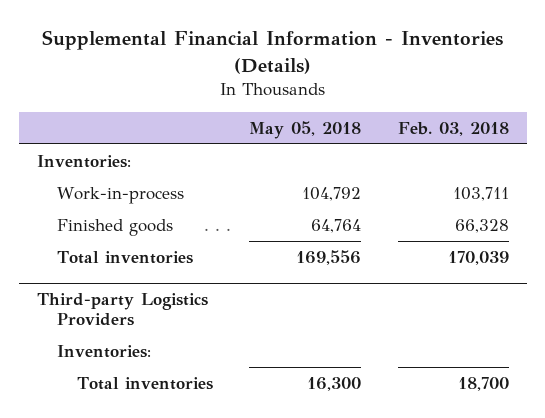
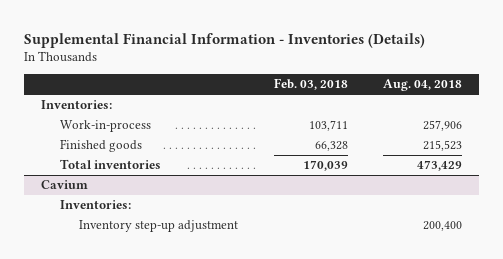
[249,120,362,139] May 05, 2018 -> none
none -> [382,79,462,92] Aug. 04, 2018
[36,292,208,327] Third-party Logistics Providers -> none
none -> [41,180,89,190] Cavium
[76,376,213,390] Total inventories -> none
none -> [79,220,239,233] Inventory step-up adjustment

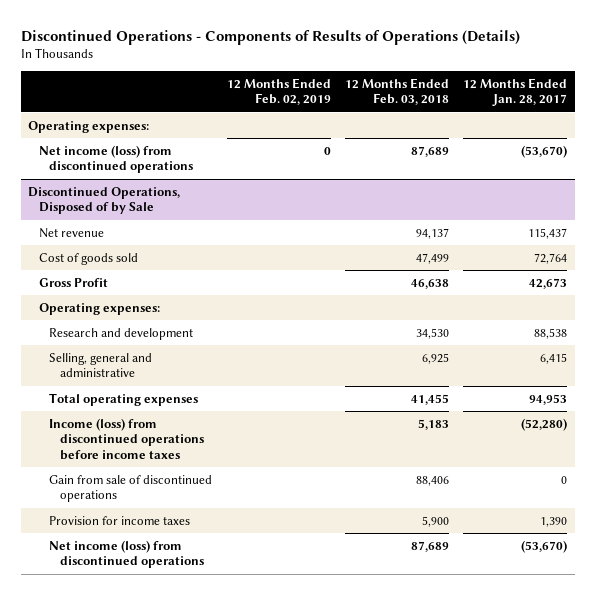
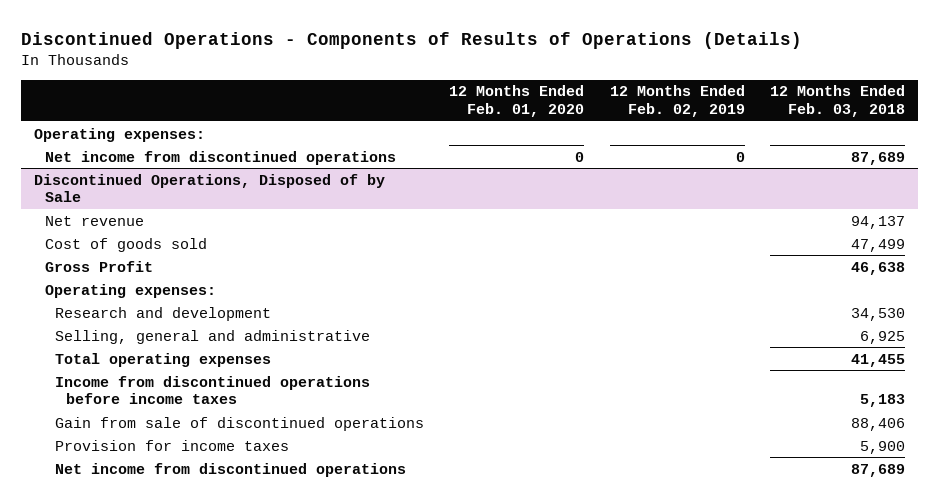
[463,77,568,107] 12 Months Ended Jan. 28, 2017 -> none
none -> [449,85,585,118] 12 Months Ended Feb. 01, 2020
[38,144,194,174] Net income (loss) from discontinued operations -> [44,150,396,165] Net income from discontinued operations
[49,417,204,460] Income (loss) from discontinued operations before income taxes -> [55,375,371,405] Income from discontinued operations before income taxes
[49,539,204,569] Net income (loss) from discontinued operations -> [55,462,407,477] Net income from discontinued operations

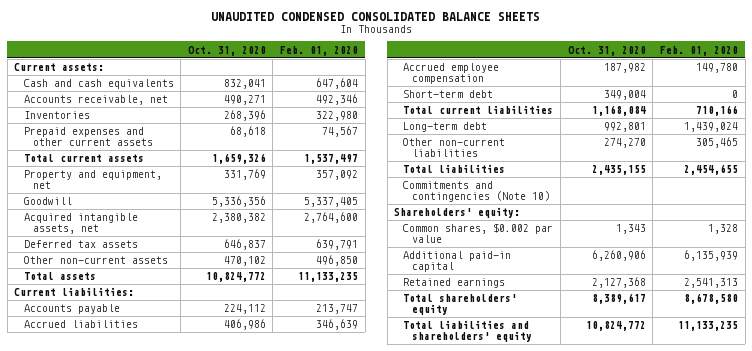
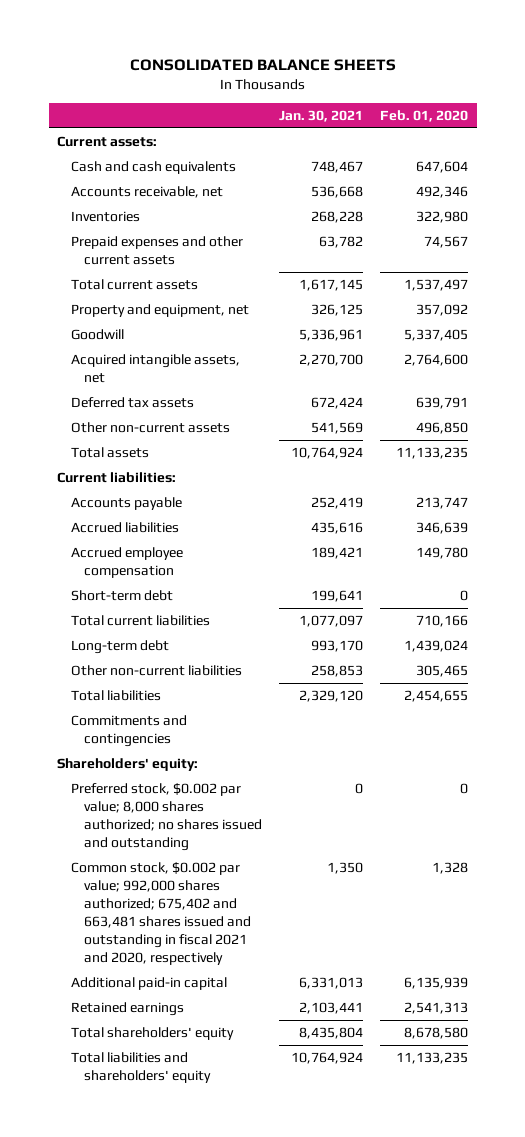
[211,11,541,21] UNAUDITED CONDENSED CONSOLIDATED BALANCE SHEETS -> [129,59,396,72] CONSOLIDATED BALANCE SHEETS
[187,45,266,56] Oct. 31, 2020 -> none
none -> [279,110,364,123] Jan. 30, 2021
[403,181,551,202] Commitments and contingencies (Note 10) -> [70,714,187,747] Commitments and contingencies
none -> [70,782,263,852] Preferred stock, $0.002 par value; 8,000 shares authorized; no shares issued and outstanding
[403,223,554,243] Common shares, $0.002 par value -> [70,861,252,966] Common stock, $0.002 par value; 992,000 shares authorized; 675,402 and 663,481 shares issued and outstanding in fiscal 2021 and 2020, respectively

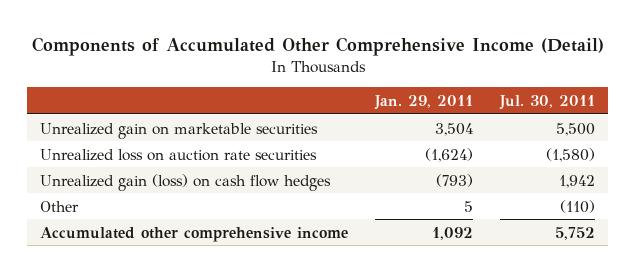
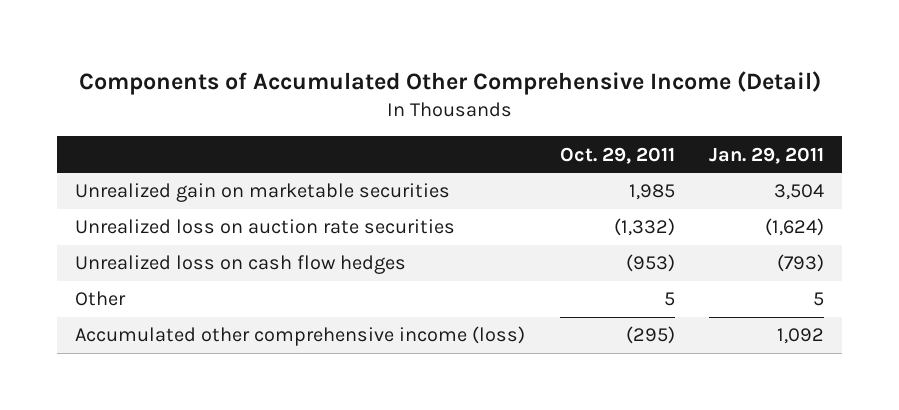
[498,94,595,110] Jul. 30, 2011 -> none
none -> [559,146,675,164] Oct. 29, 2011
[40,173,332,191] Unrealized gain (loss) on cash flow hedges -> [74,255,406,275] Unrealized loss on cash flow hedges
[40,226,349,242] Accumulated other comprehensive income -> [74,326,525,347] Accumulated other comprehensive income (loss)

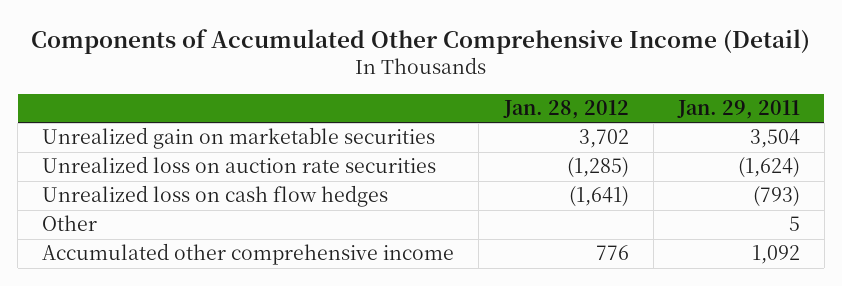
[559,146,675,164] Oct. 29, 2011 -> none
none -> [502,100,629,120] Jan. 28, 2012
[74,326,525,347] Accumulated other comprehensive income (loss) -> [42,243,455,266] Accumulated other comprehensive income

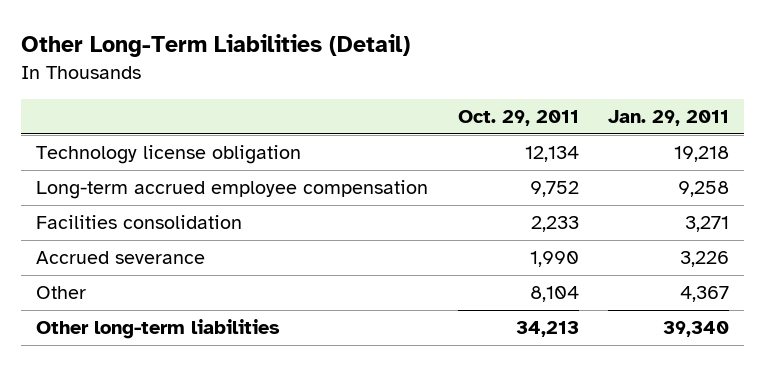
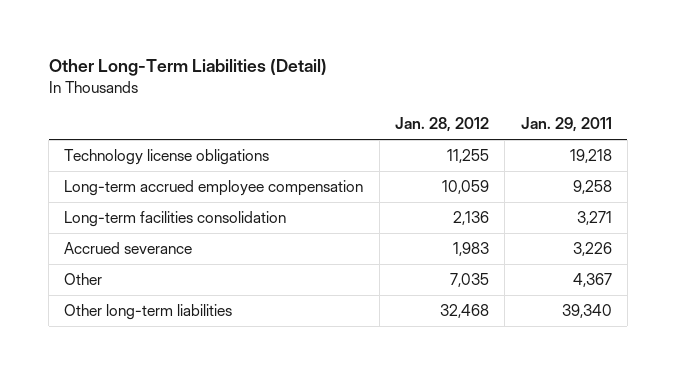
[457,110,579,127] Oct. 29, 2011 -> none
none -> [394,117,489,133] Jan. 28, 2012
[35,145,301,165] Technology license obligation -> [64,149,270,166] Technology license obligations
[35,215,242,230] Facilities consolidation -> [64,211,287,228] Long-term facilities consolidation

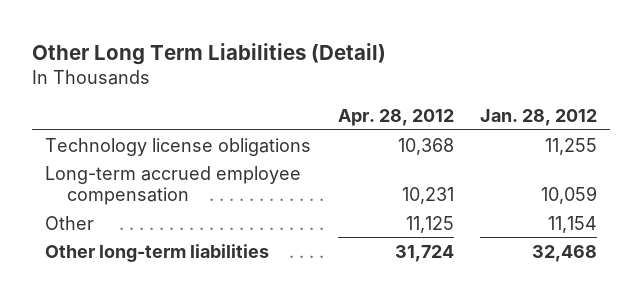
[48,59,327,77] Other Long-Term Liabilities (Detail) -> [31,42,386,65] Other Long Term Liabilities (Detail)
[520,117,612,133] Jan. 29, 2011 -> none
none -> [337,109,454,127] Apr. 28, 2012
[64,211,287,228] Long-term facilities consolidation -> none
[64,242,193,255] Accrued severance -> none
[449,273,489,288] 7,035 -> [548,215,598,233] 11,154

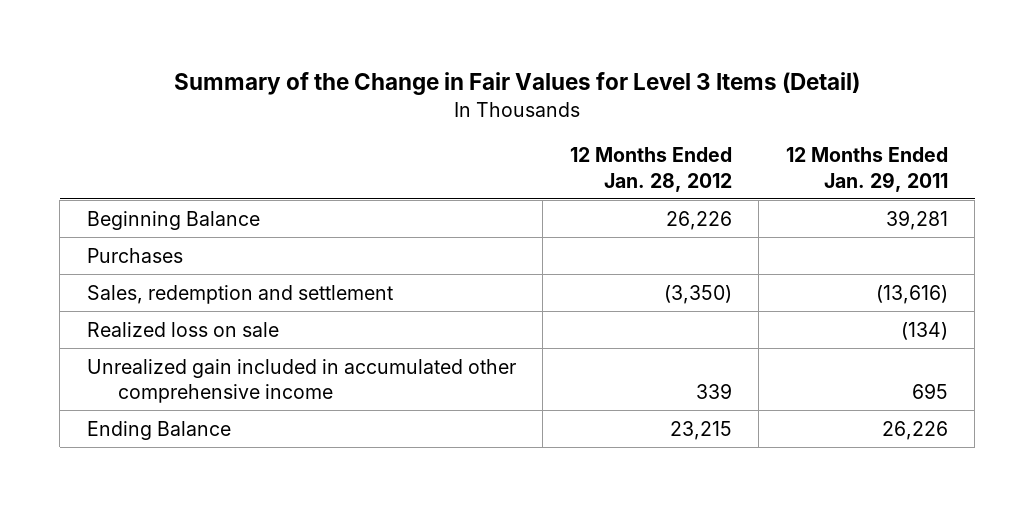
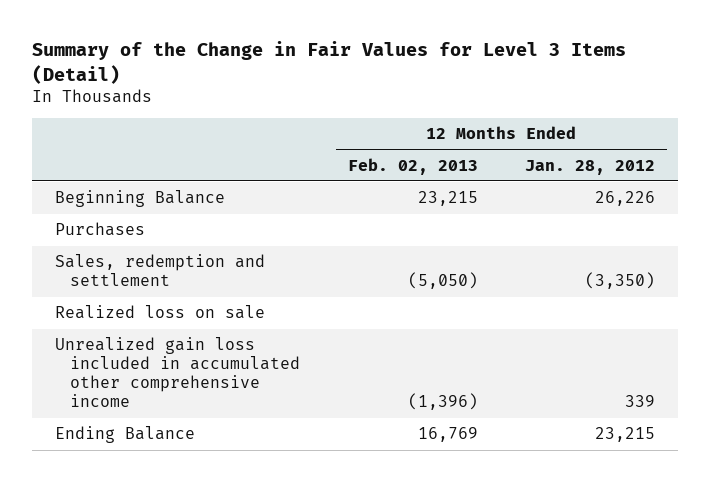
[785,147,948,192] 12 Months Ended Jan. 29, 2011 -> none
none -> [347,157,478,175] Feb. 02, 2013
[86,358,516,403] Unrealized gain included in accumulated other comprehensive income -> [55,337,301,408] Unrealized gain loss included in accumulated other comprehensive income

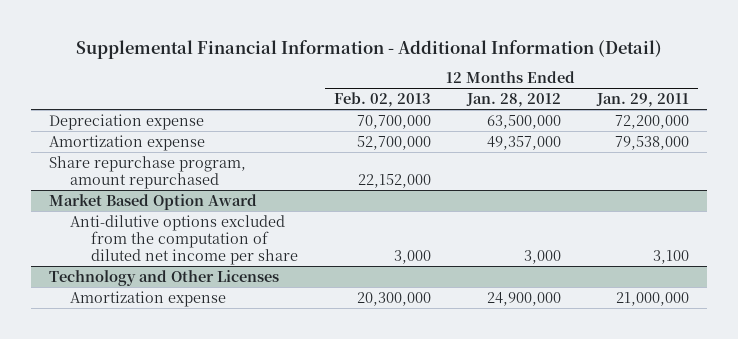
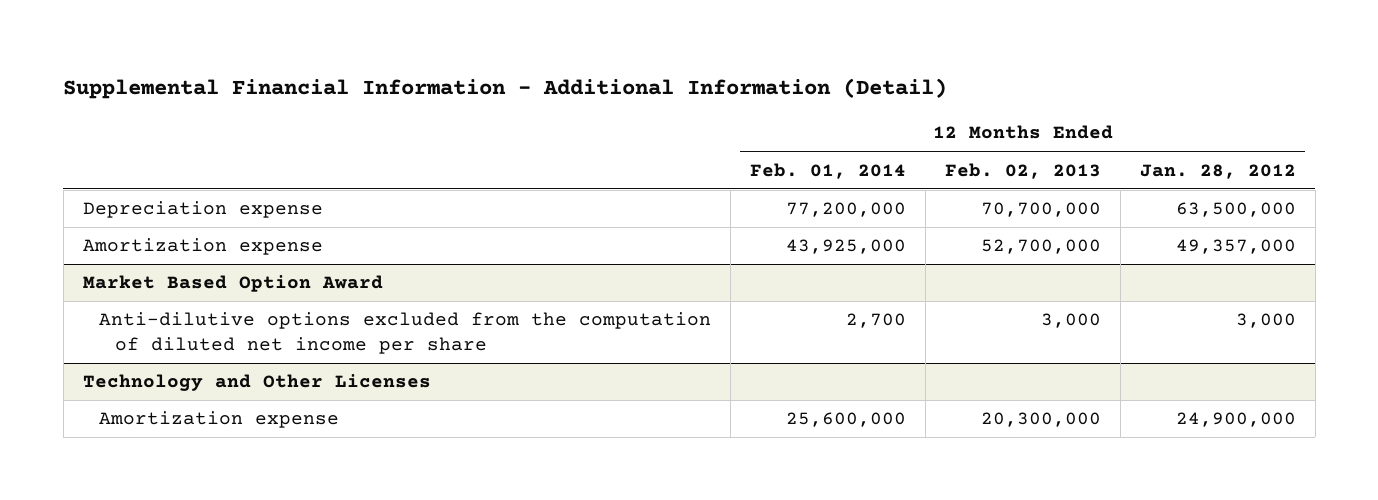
[595,93,689,108] Jan. 29, 2011 -> none
none -> [749,162,906,179] Feb. 01, 2014
[49,155,247,189] Share repurchase program, amount repurchased -> none

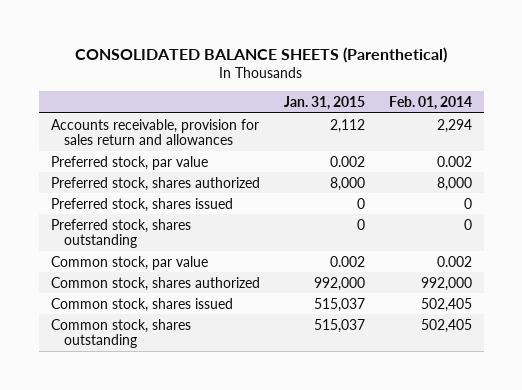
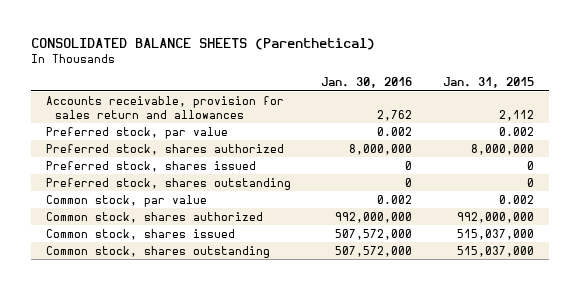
[388,95,472,110] Feb. 01, 2014 -> none
none -> [321,77,413,89] Jan. 30, 2016
[329,176,365,191] 8,000 -> [470,143,534,155] 8,000,000
[313,276,365,291] 992,000 -> [456,211,534,223] 992,000,000
[313,297,365,312] 515,037 -> [456,228,534,240] 515,037,000
[313,318,365,333] 515,037 -> [456,245,534,257] 515,037,000

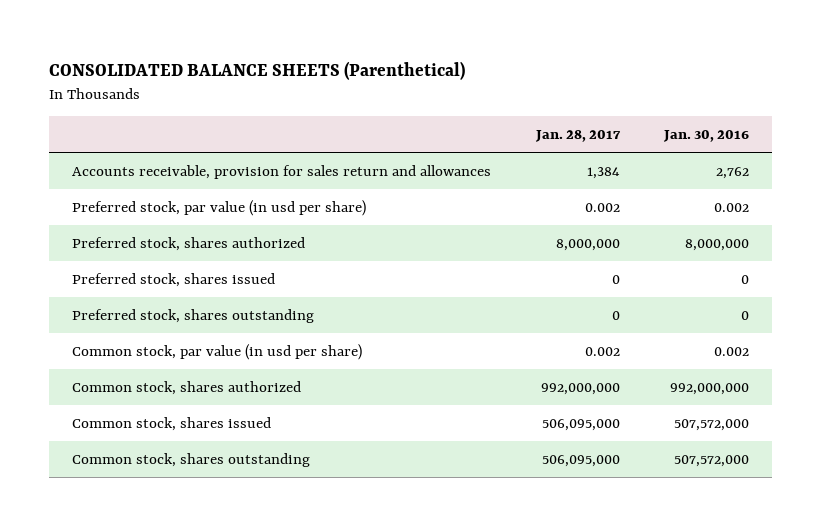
[442,77,534,89] Jan. 31, 2015 -> none
none -> [534,130,621,143] Jan. 28, 2017
[46,126,229,139] Preferred stock, par value -> [71,199,366,216] Preferred stock, par value (in usd per share)
[46,194,208,207] Common stock, par value -> [71,343,362,360] Common stock, par value (in usd per share)

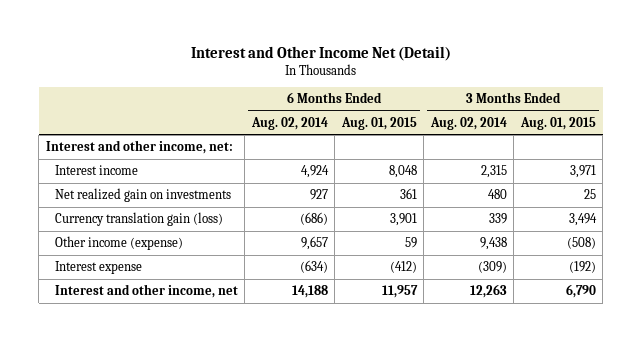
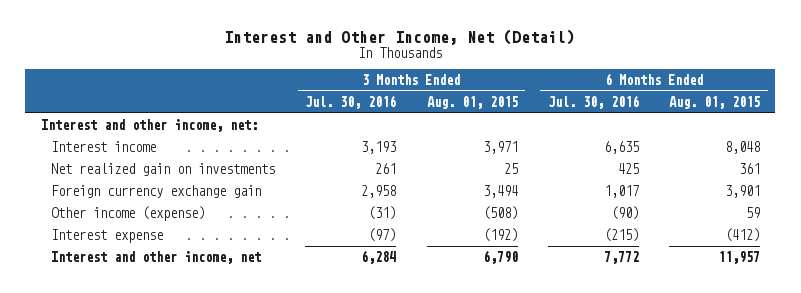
[190,45,451,61] Interest and Other Income Net (Detail) -> [224,28,576,45] Interest and Other Income, Net (Detail)
[250,116,328,130] Aug. 02, 2014 -> none
[429,116,507,130] Aug. 02, 2014 -> none
none -> [305,94,397,109] Jul. 30, 2016
none -> [547,94,639,109] Jul. 30, 2016
[54,212,223,227] Currency translation gain (loss) -> [50,185,261,199] Foreign currency exchange gain

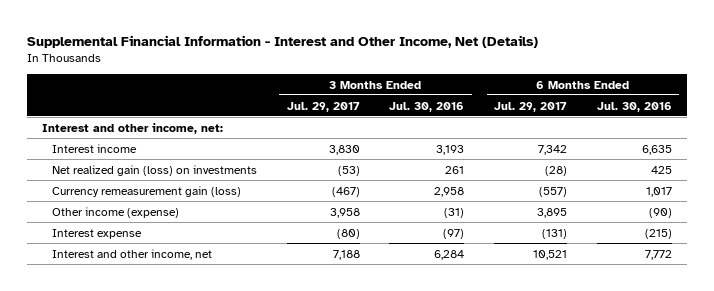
[224,28,576,45] Interest and Other Income, Net (Detail) -> [26,34,538,48] Supplemental Financial Information - Interest and Other Income, Net (Details)
[426,95,518,109] Aug. 01, 2015 -> none
[669,95,761,109] Aug. 01, 2015 -> none
none -> [286,101,360,112] Jul. 29, 2017
none -> [494,101,568,112] Jul. 29, 2017
[50,163,275,177] Net realized gain on investments -> [51,164,257,176] Net realized gain (loss) on investments
[50,185,261,199] Foreign currency exchange gain -> [51,185,241,197] Currency remeasurement gain (loss)

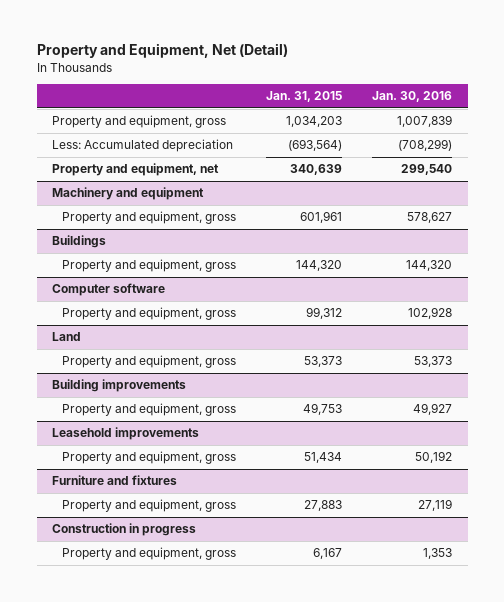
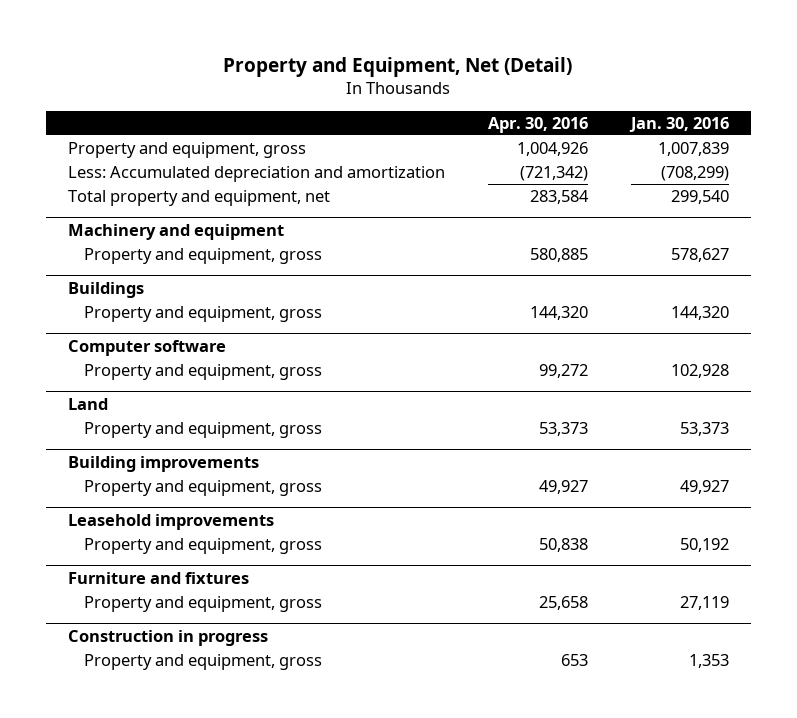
[265,91,342,103] Jan. 31, 2015 -> none
none -> [487,116,588,133] Apr. 30, 2016
[51,139,233,153] Less: Accumulated depreciation -> [67,165,445,182] Less: Accumulated depreciation and amortization
[51,163,219,177] Property and equipment, net -> [67,189,330,206] Total property and equipment, net

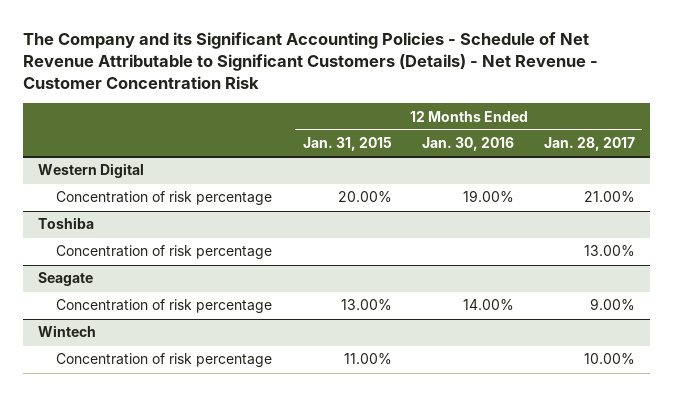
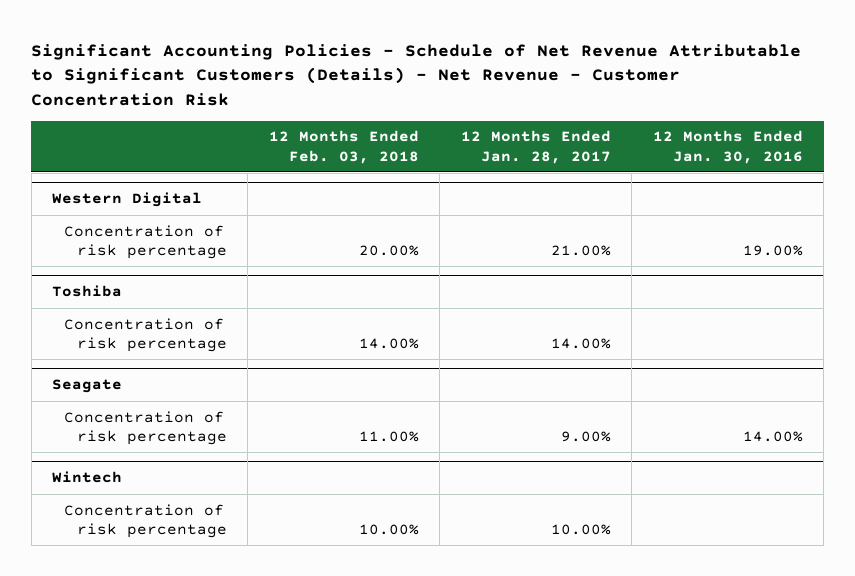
[23,32,599,90] The Company and its Significant Accounting Policies - Schedule of Net Revenue Attributable to Significant Customers (Details) - Net Revenue - Customer Concentration Risk -> [31,43,802,106] Significant Accounting Policies - Schedule of Net Revenue Attributable to Significant Customers (Details) - Net Revenue - Customer Concentration Risk
[302,137,392,152] Jan. 31, 2015 -> none
none -> [268,130,419,164] 12 Months Ended Feb. 03, 2018
[583,245,635,257] 13.00% -> [550,338,611,350] 14.00%

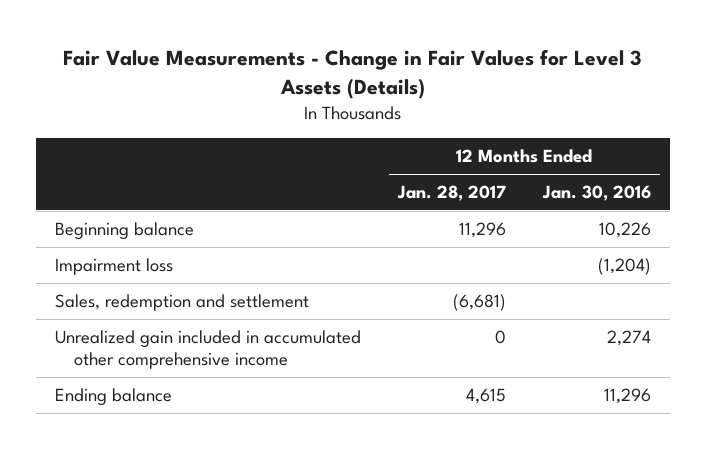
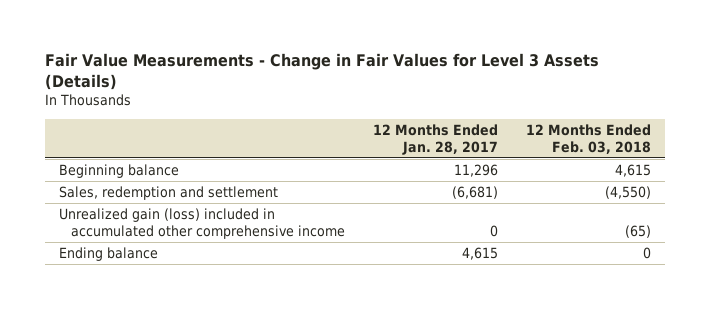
[542,185,652,202] Jan. 30, 2016 -> none
none -> [526,123,652,154] 12 Months Ended Feb. 03, 2018
[54,258,173,276] Impairment loss -> none
[54,330,361,369] Unrealized gain included in accumulated other comprehensive income -> [58,208,345,239] Unrealized gain (loss) included in accumulated other comprehensive income

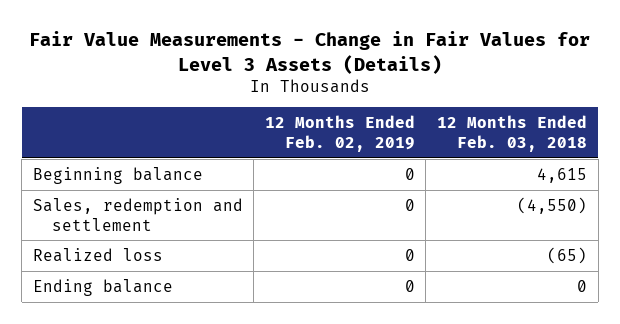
[372,123,498,155] 12 Months Ended Jan. 28, 2017 -> none
none -> [264,115,415,153] 12 Months Ended Feb. 02, 2019
[58,208,345,239] Unrealized gain (loss) included in accumulated other comprehensive income -> [32,247,163,262] Realized loss

